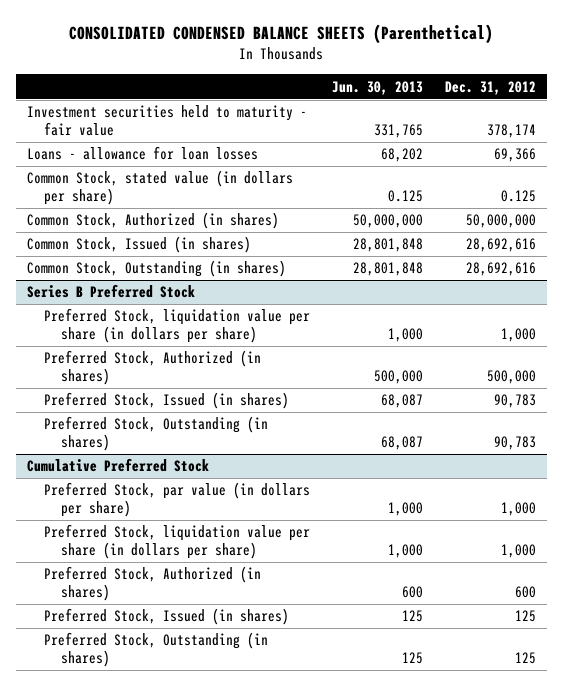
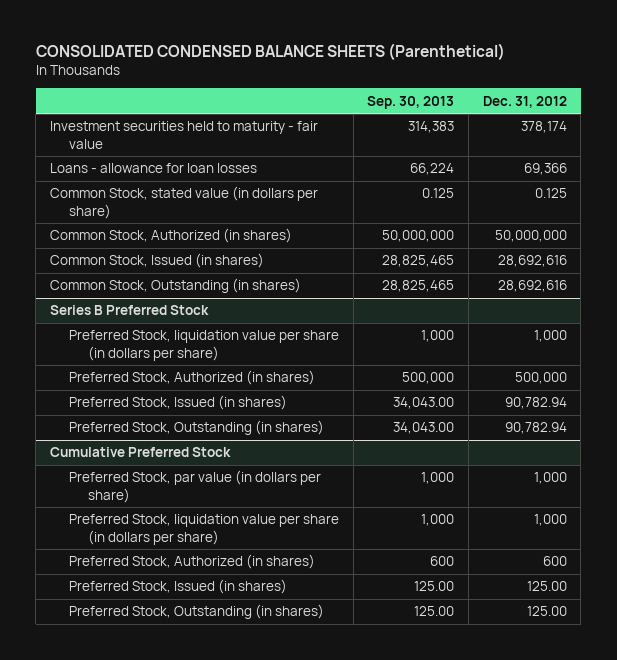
[331,80,423,95] Jun. 30, 2013 -> none
none -> [367,95,455,109] Sep. 30, 2013
[493,394,536,409] 90,783 -> [504,397,567,410] 90,782.94
[493,435,536,450] 90,783 -> [504,422,567,435] 90,782.94
[514,610,536,623] 125 -> [526,581,567,592] 125.00
[514,651,536,664] 125 -> [526,606,567,617] 125.00

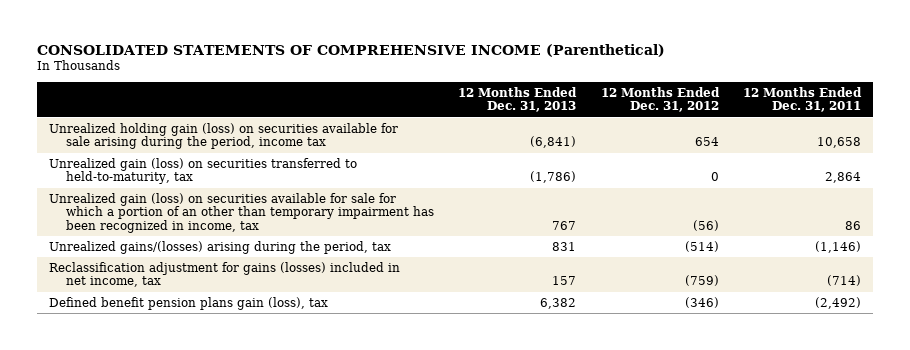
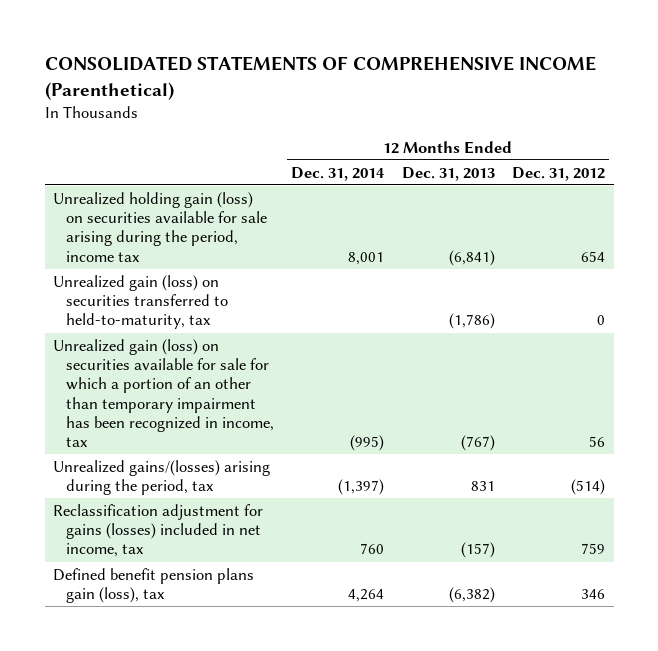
[742,86,862,113] 12 Months Ended Dec. 31, 2011 -> none
none -> [291,166,386,181] Dec. 31, 2014
[552,220,577,230] 767 -> [460,435,495,452] (767)
[692,219,719,231] (56) -> [588,436,605,448] 56
[552,276,577,286] 157 -> [460,542,495,559] (157)
[684,275,719,287] (759) -> [580,543,605,555] 759
[540,297,577,309] 6,382 -> [448,587,495,604] (6,382)
[684,296,719,308] (346) -> [580,589,605,600] 346

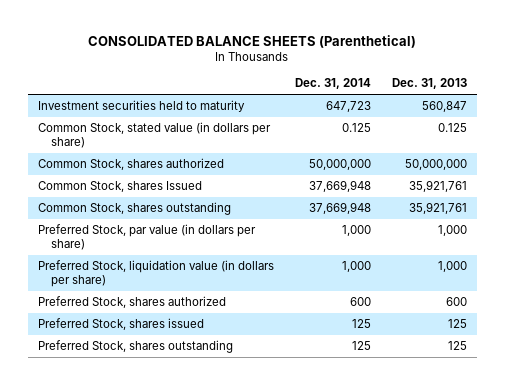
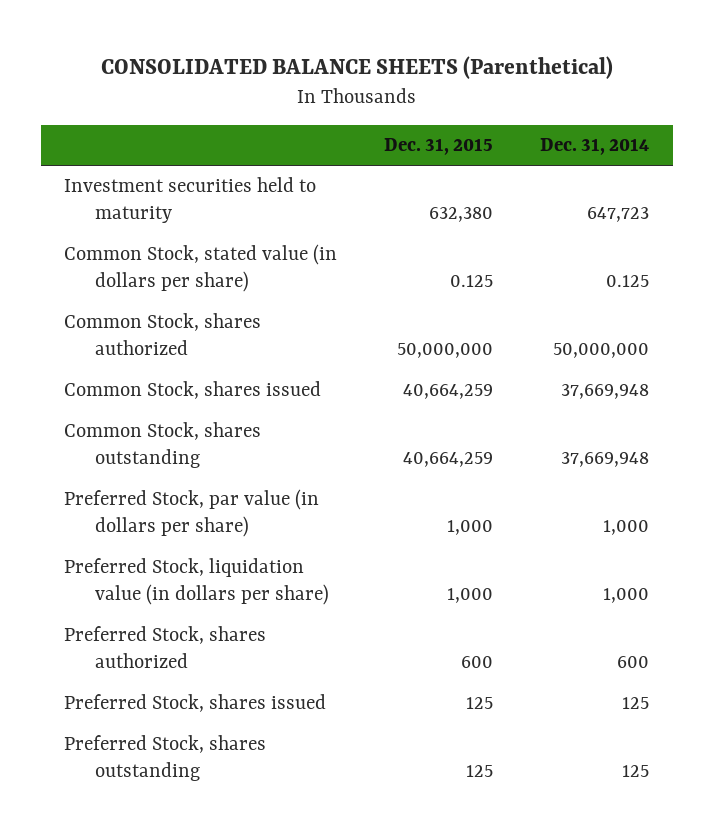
[391,78,467,90] Dec. 31, 2013 -> none
none -> [384,138,494,156] Dec. 31, 2015
[38,181,203,193] Common Stock, shares Issued -> [64,381,322,400] Common Stock, shares issued

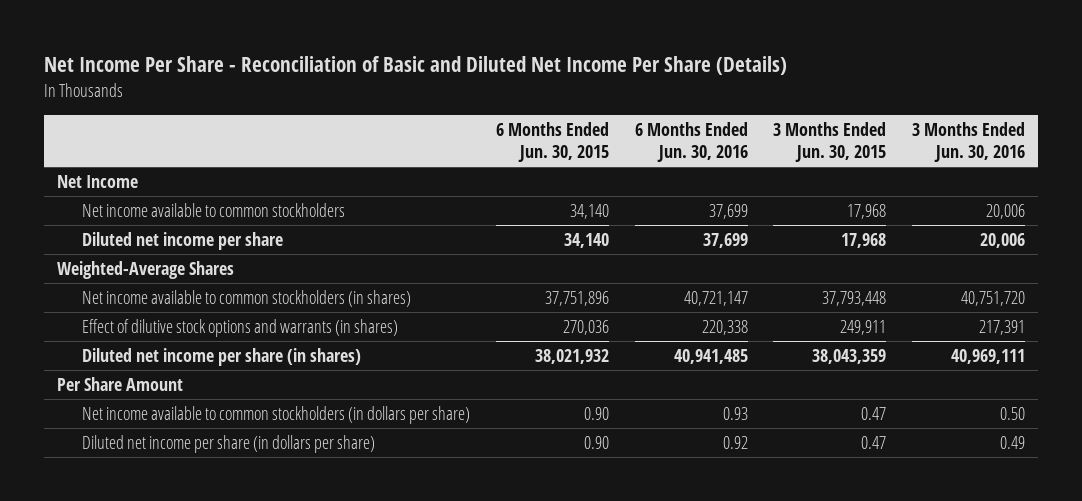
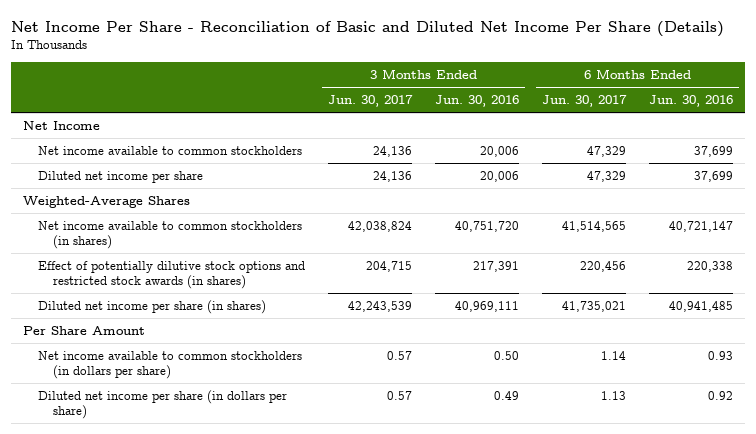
[495,121,609,163] 6 Months Ended Jun. 30, 2015 -> none
[773,121,887,163] 3 Months Ended Jun. 30, 2015 -> none
none -> [328,95,414,108] Jun. 30, 2017
none -> [542,95,628,108] Jun. 30, 2017
[81,318,398,337] Effect of dilutive stock options and warrants (in shares) -> [37,260,305,290] Effect of potentially dilutive stock options and restricted stock awards (in shares)

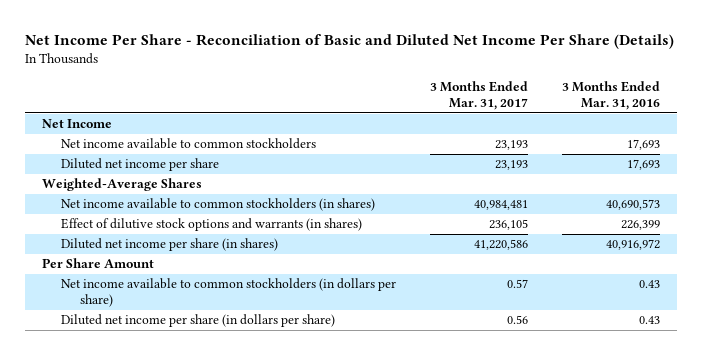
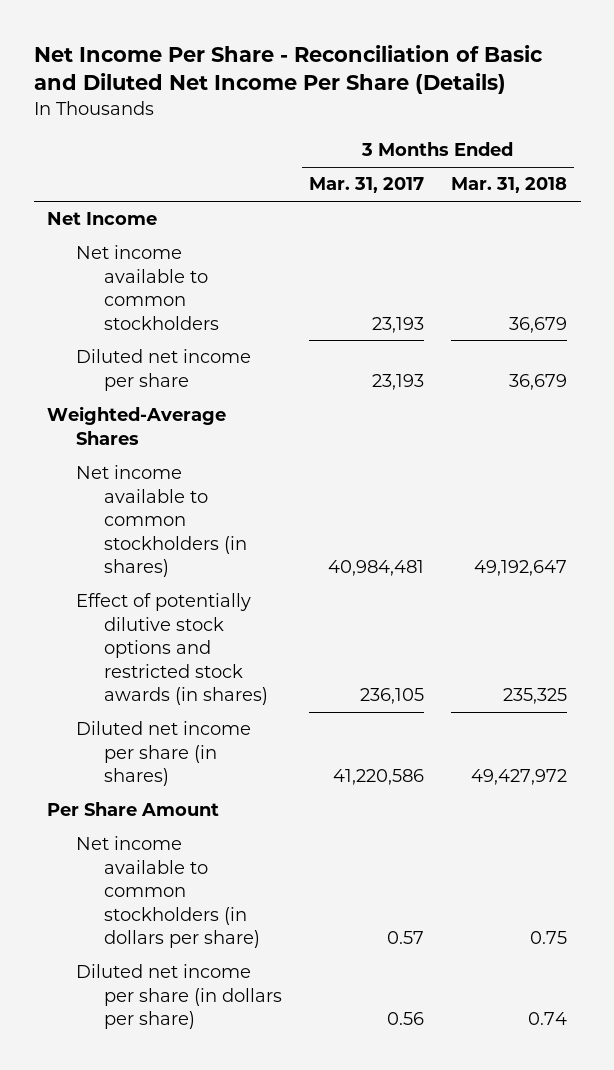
[561,80,660,110] 3 Months Ended Mar. 31, 2016 -> none
none -> [451,177,568,194] Mar. 31, 2018
[60,218,362,232] Effect of dilutive stock options and warrants (in shares) -> [75,593,269,705] Effect of potentially dilutive stock options and restricted stock awards (in shares)

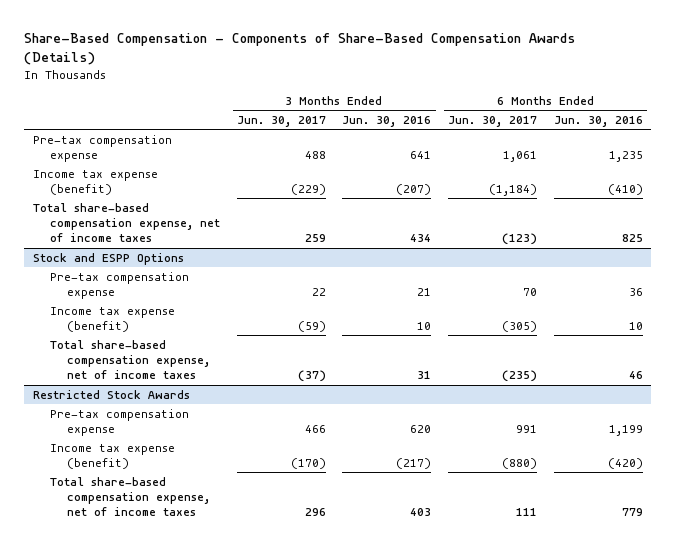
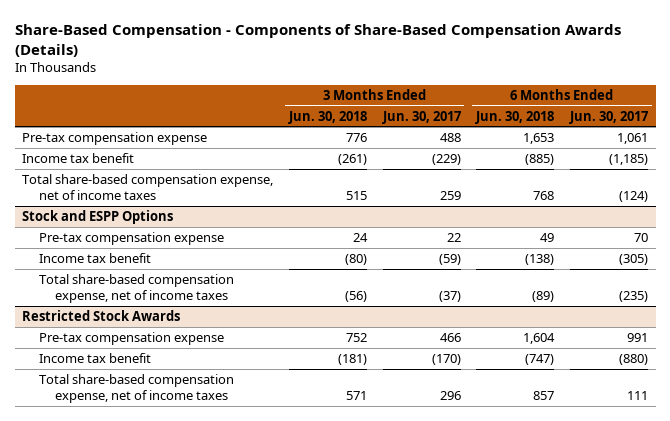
[342,115,432,127] Jun. 30, 2016 -> none
[553,115,643,127] Jun. 30, 2016 -> none
none -> [288,110,368,124] Jun. 30, 2018
none -> [475,110,555,124] Jun. 30, 2018
[32,169,158,195] Income tax expense (benefit) -> [22,152,135,163] Income tax benefit
[489,183,538,196] (1,184) -> [608,153,648,165] (1,185)
[502,233,538,246] (123) -> [618,191,648,203] (124)
[50,306,176,332] Income tax expense (benefit) -> [38,252,151,263] Income tax benefit
[50,443,176,469] Income tax expense (benefit) -> [38,352,151,363] Income tax benefit

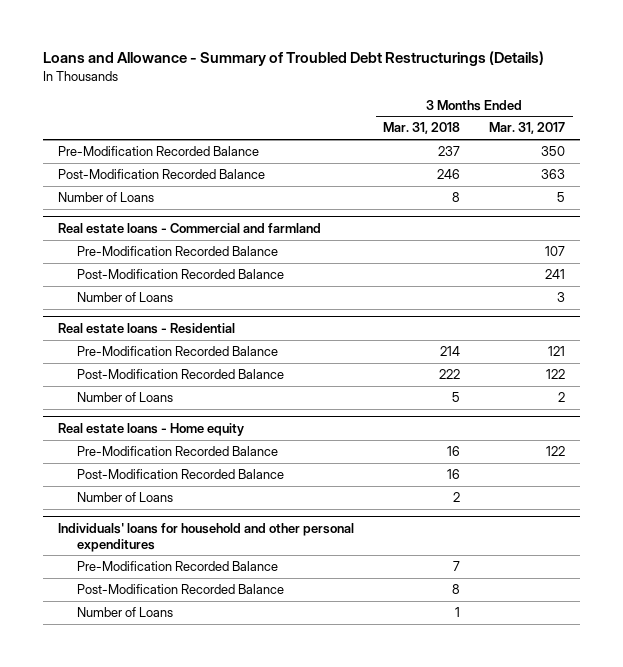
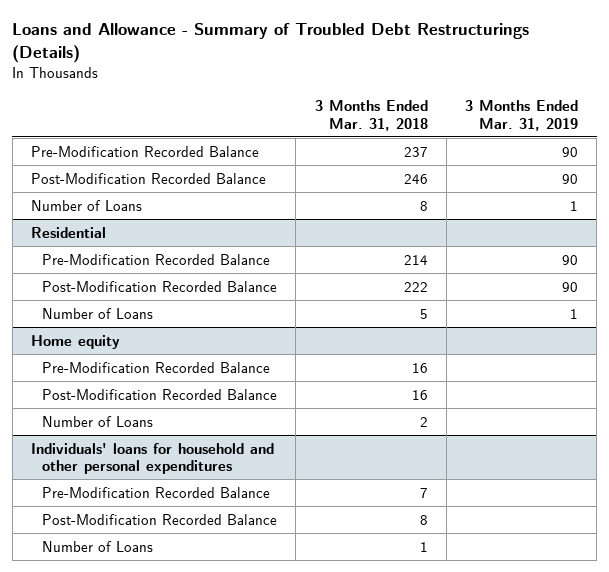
[489,122,566,135] Mar. 31, 2017 -> none
none -> [465,100,579,131] 3 Months Ended Mar. 31, 2019
[57,222,321,234] Real estate loans - Commercial and farmland -> none
[76,246,278,257] Pre-Modification Recorded Balance -> none
[76,269,284,280] Post-Modification Recorded Balance -> none
[76,292,173,303] Number of Loans -> none
[57,322,235,334] Real estate loans - Residential -> [31,226,107,238] Residential
[57,422,244,436] Real estate loans - Home equity -> [31,334,121,349] Home equity

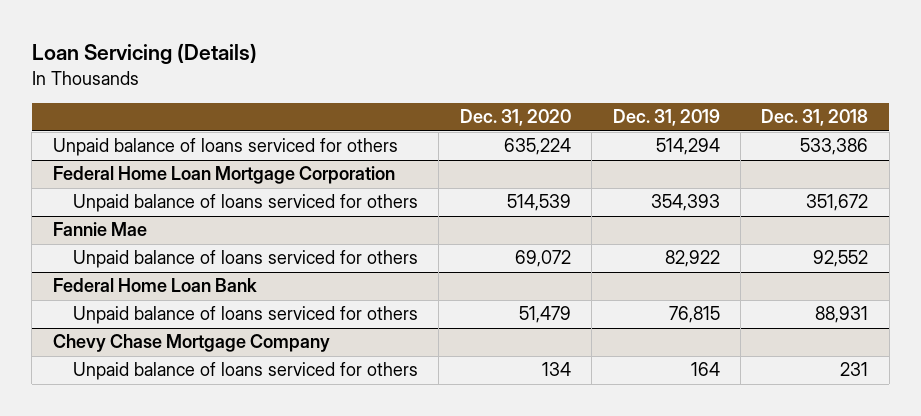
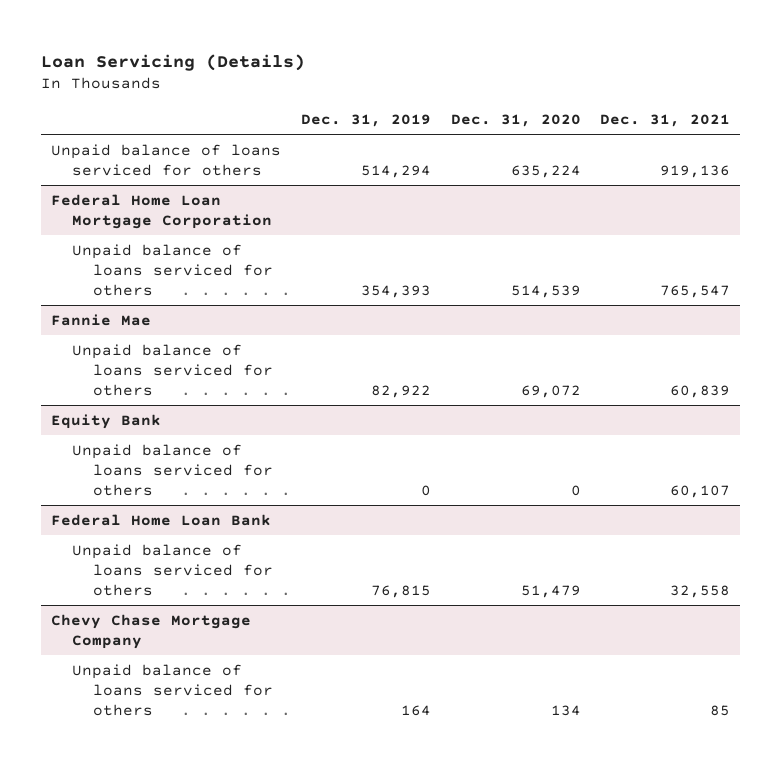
[761,109,869,127] Dec. 31, 2018 -> none
none -> [600,114,731,128] Dec. 31, 2021
none -> [51,413,162,429] Equity Bank
none -> [72,443,274,496] Unpaid balance of loans serviced for others

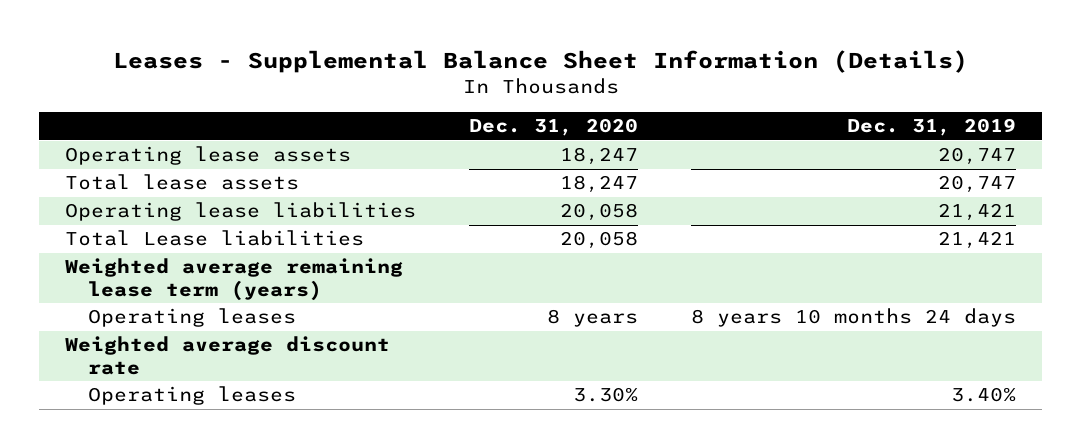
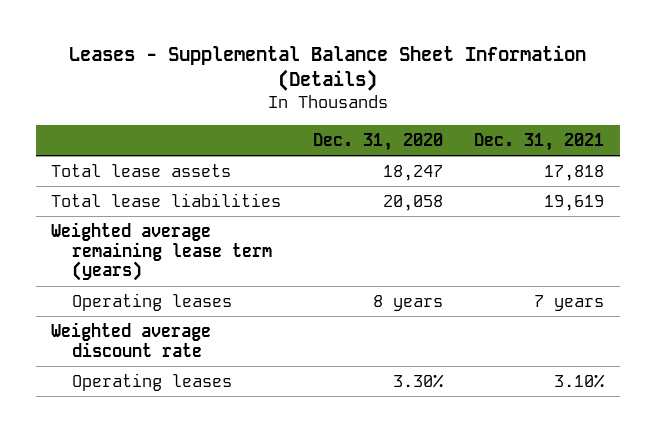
[846,118,1016,137] Dec. 31, 2019 -> none
none -> [473,132,604,151] Dec. 31, 2021
[65,146,352,166] Operating lease assets -> none
[65,202,417,222] Operating lease liabilities -> none
[65,230,365,247] Total Lease liabilities -> [51,192,282,207] Total lease liabilities

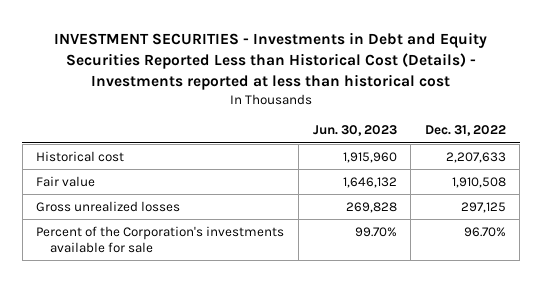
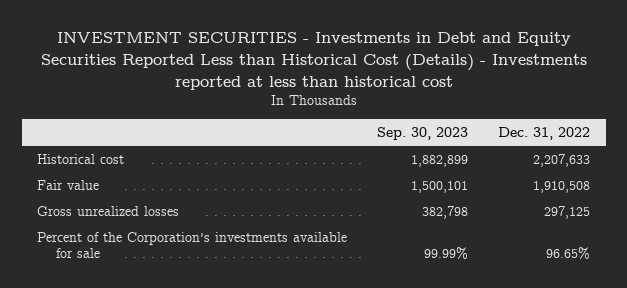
[312,125,397,137] Jun. 30, 2023 -> none
none -> [377,127,469,141] Sep. 30, 2023
[463,226,506,237] 96.70% -> [546,247,591,261] 96.65%

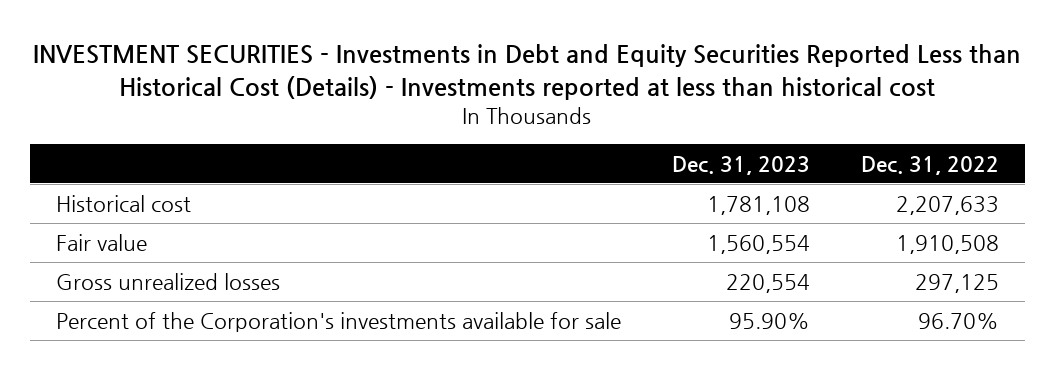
[377,127,469,141] Sep. 30, 2023 -> none
none -> [671,155,810,175] Dec. 31, 2023
[546,247,591,261] 96.65% -> [918,312,1000,329] 96.70%

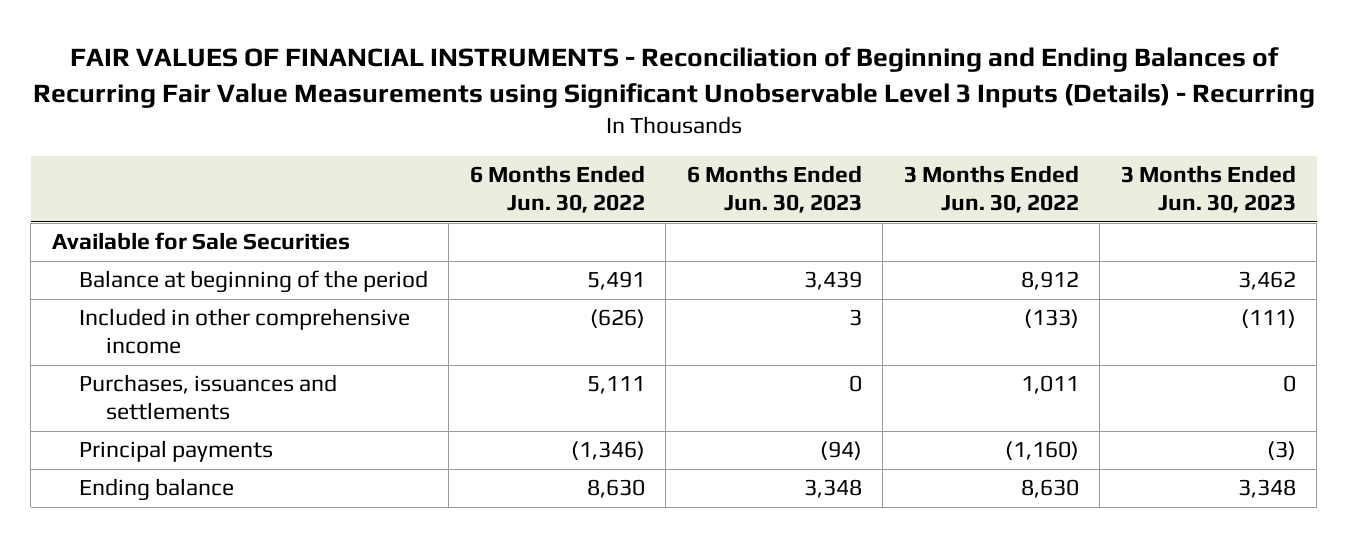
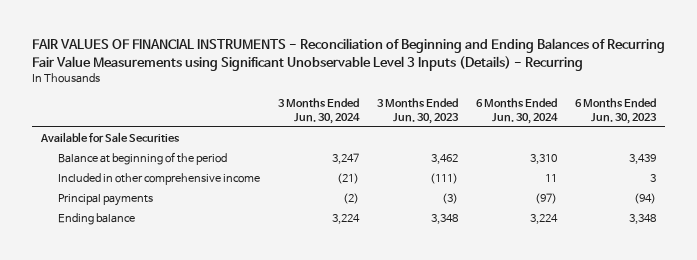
[469,165,645,214] 6 Months Ended Jun. 30, 2022 -> none
[903,165,1079,214] 3 Months Ended Jun. 30, 2022 -> none
none -> [277,97,360,125] 3 Months Ended Jun. 30, 2024
none -> [476,97,559,125] 6 Months Ended Jun. 30, 2024
[78,374,337,421] Purchases, issuances and settlements -> none

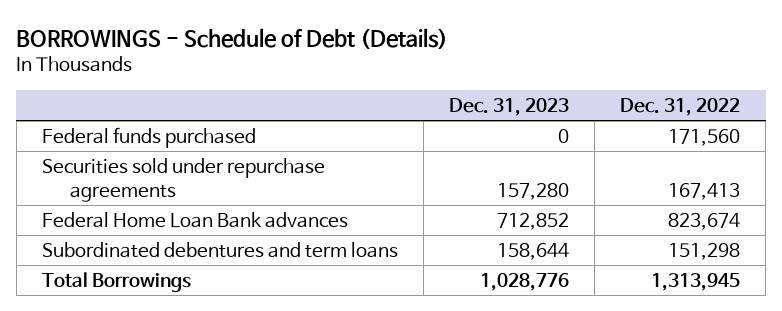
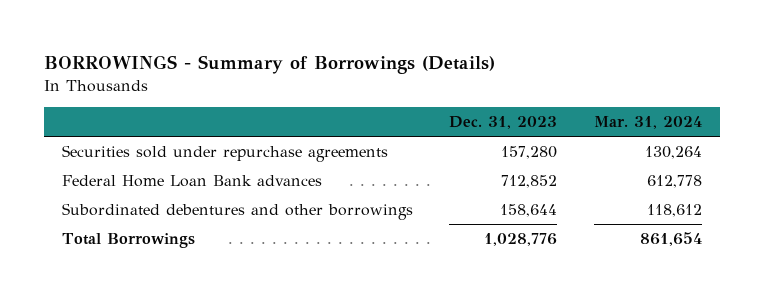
[16,27,449,49] BORROWINGS - Schedule of Debt (Details) -> [43,54,495,74] BORROWINGS - Summary of Borrowings (Details)
[620,97,741,116] Dec. 31, 2022 -> none
none -> [593,116,702,130] Mar. 31, 2024
[41,126,256,148] Federal funds purchased -> none
[41,241,398,258] Subordinated debentures and term loans -> [61,203,413,221] Subordinated debentures and other borrowings

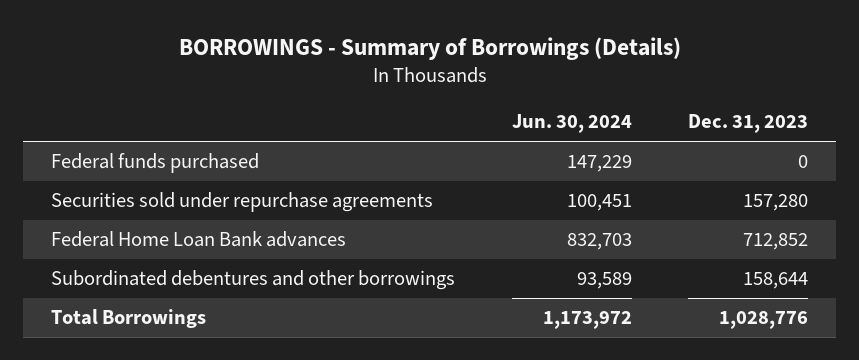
[593,116,702,130] Mar. 31, 2024 -> none
none -> [511,114,632,134] Jun. 30, 2024
none -> [51,153,260,174] Federal funds purchased

